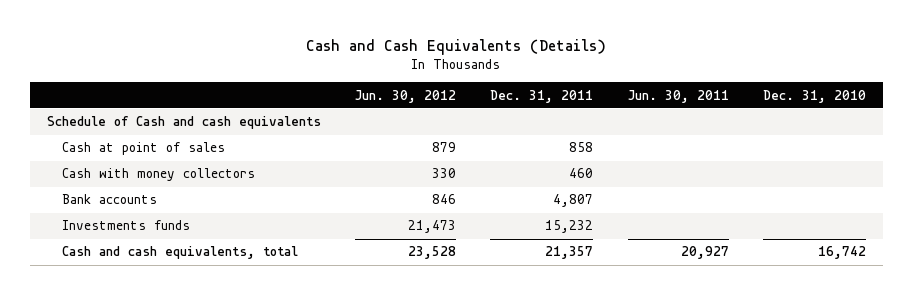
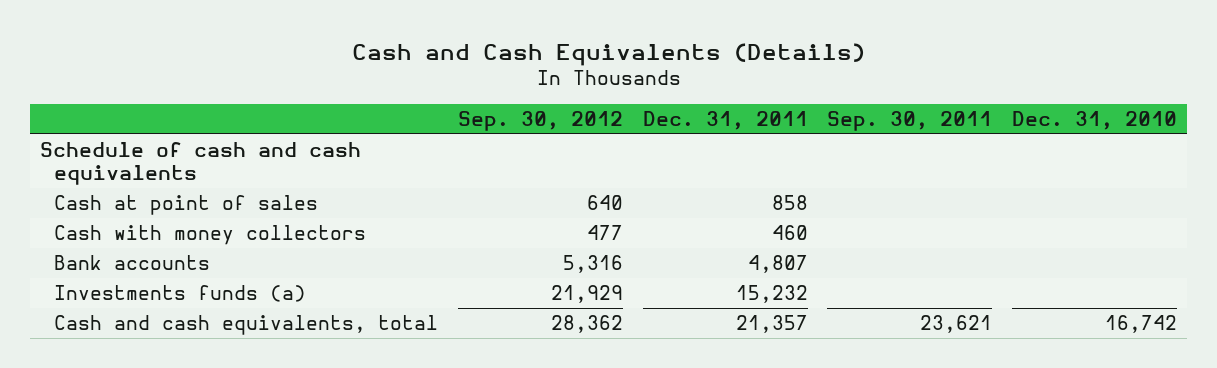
[355,89,457,103] Jun. 30, 2012 -> none
[627,89,729,103] Jun. 30, 2011 -> none
none -> [458,111,624,132] Sep. 30, 2012
none -> [827,111,993,132] Sep. 30, 2011
[46,116,321,130] Schedule of Cash and cash equivalents -> [40,142,362,185] Schedule of cash and cash equivalents
[61,220,190,231] Investments funds -> [54,285,307,303] Investments funds (a)

